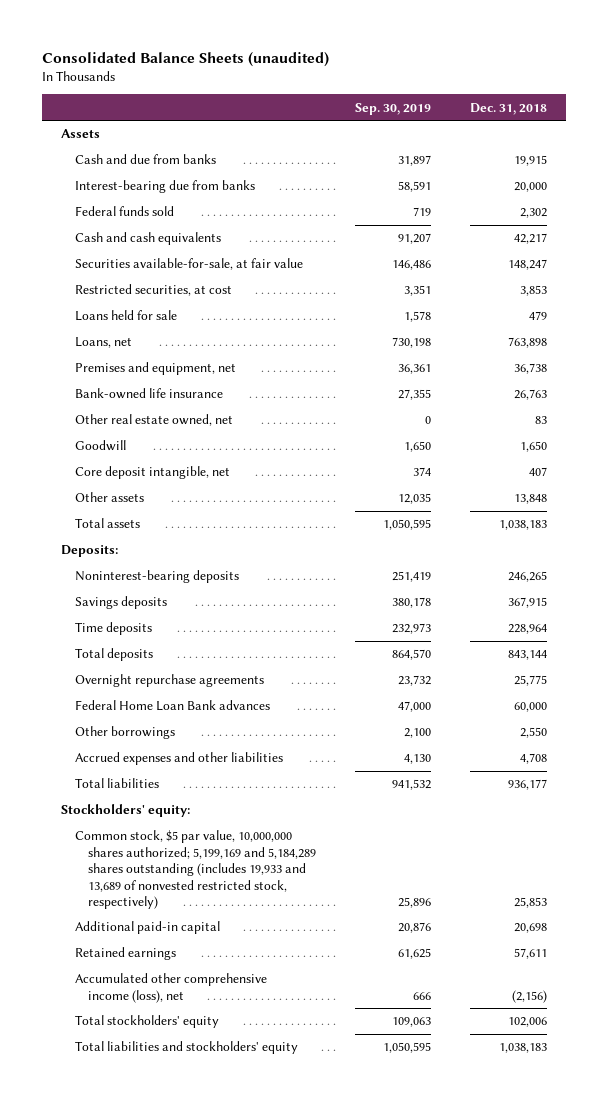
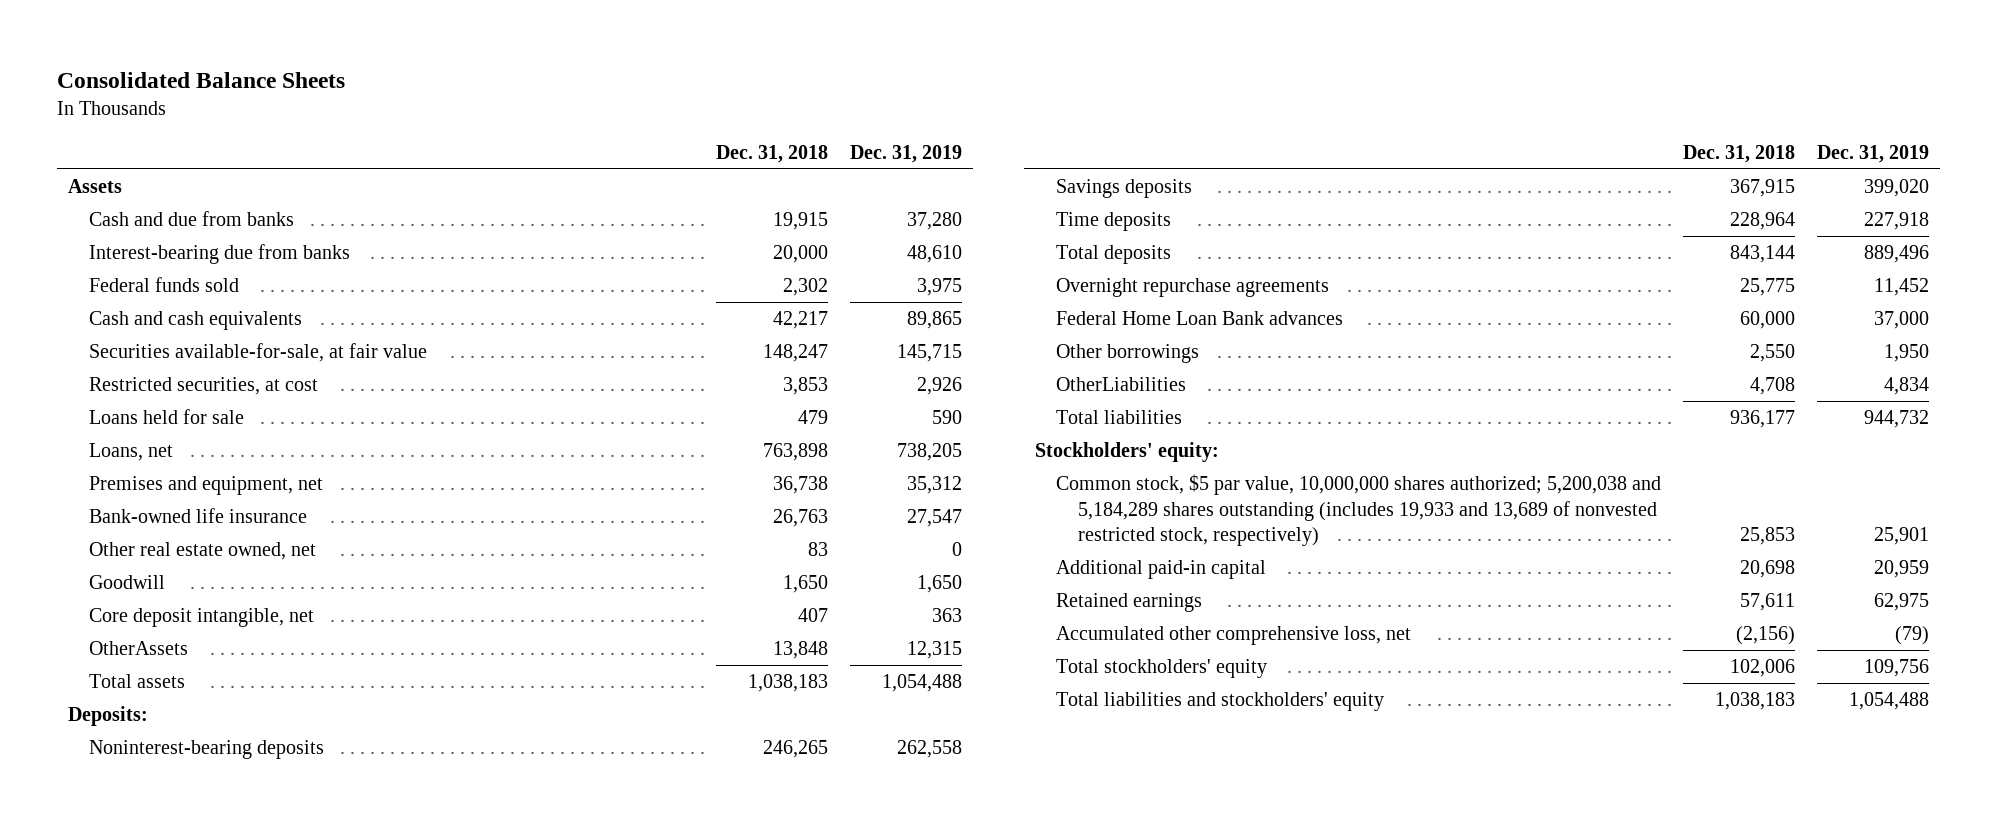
[41,51,329,67] Consolidated Balance Sheets (unaudited) -> [56,72,345,89] Consolidated Balance Sheets
[355,102,432,115] Sep. 30, 2019 -> none
none -> [850,144,963,163] Dec. 31, 2019
[74,492,144,503] Other assets -> [89,641,189,656] OtherAssets
[74,752,283,766] Accrued expenses and other liabilities -> [1056,377,1187,392] OtherLiabilities
[74,830,317,910] Common stock, $5 par value, 10,000,000 shares authorized; 5,199,169 and 5,184,289 shares outstanding (includes 19,933 and 13,689 of nonvested restricted stock, respectively) -> [1056,474,1662,547] Common stock, $5 par value, 10,000,000 shares authorized; 5,200,038 and 5,184,289 shares outstanding (includes 19,933 and 13,689 of nonvested restricted stock, respectively)
[74,973,267,1003] Accumulated other comprehensive income (loss), net -> [1056,626,1412,646] Accumulated other comprehensive loss, net

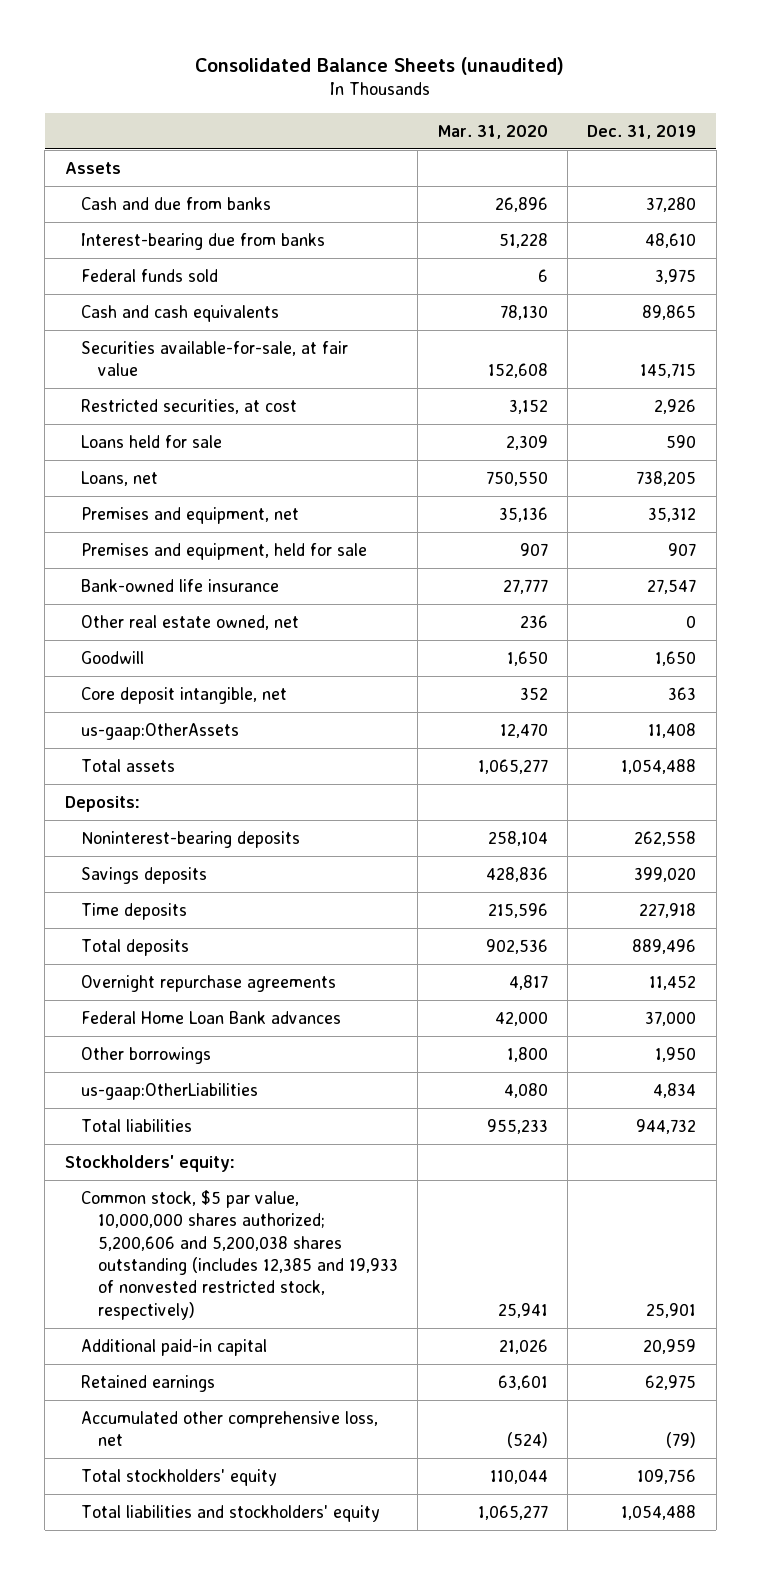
[56,72,345,89] Consolidated Balance Sheets -> [195,56,565,75] Consolidated Balance Sheets (unaudited)
[716,144,829,163] Dec. 31, 2018 -> none
none -> [437,124,548,139] Mar. 31, 2020
none -> [81,542,368,560] Premises and equipment, held for sale
[89,641,189,656] OtherAssets -> [81,722,240,740] us-gaap:OtherAssets
[907,641,963,660] 12,315 -> [648,722,697,738] 11,408
[1056,377,1187,392] OtherLiabilities -> [81,1082,259,1100] us-gaap:OtherLiabilities
[1056,474,1662,547] Common stock, $5 par value, 10,000,000 shares authorized; 5,200,038 and 5,184,289 shares outstanding (includes 19,933 and 13,689 of nonvested restricted stock, respectively) -> [81,1189,399,1320] Common stock, $5 par value, 10,000,000 shares authorized; 5,200,606 and 5,200,038 shares outstanding (includes 12,385 and 19,933 of nonvested restricted stock, respectively)

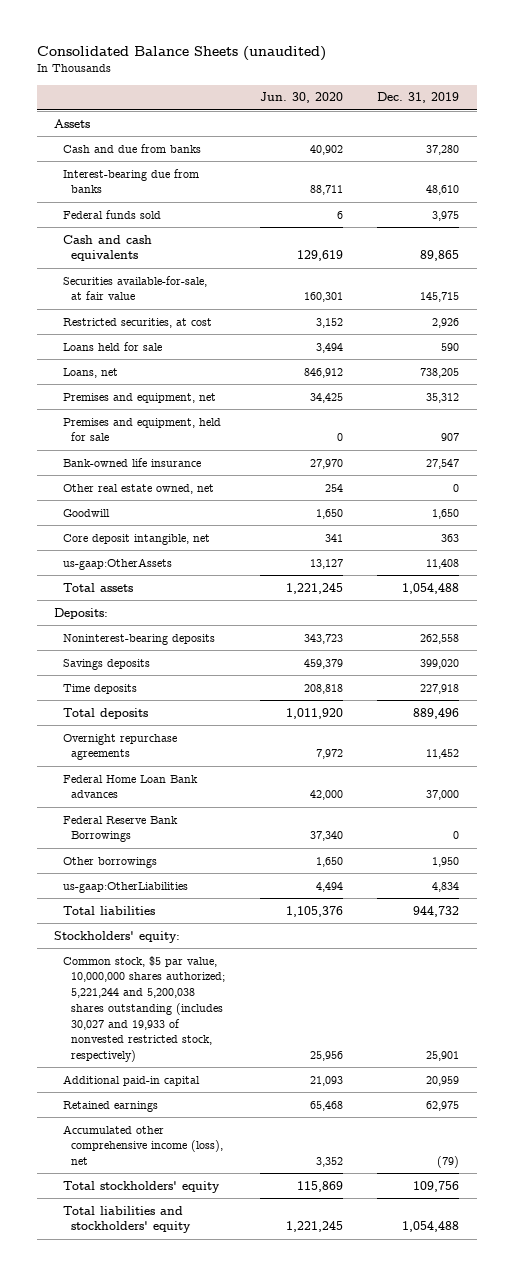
[437,124,548,139] Mar. 31, 2020 -> none
none -> [259,92,343,104] Jun. 30, 2020
none -> [62,815,178,843] Federal Reserve Bank Borrowings
[81,1189,399,1320] Common stock, $5 par value, 10,000,000 shares authorized; 5,200,606 and 5,200,038 shares outstanding (includes 12,385 and 19,933 of nonvested restricted stock, respectively) -> [62,955,226,1063] Common stock, $5 par value, 10,000,000 shares authorized; 5,221,244 and 5,200,038 shares outstanding (includes 30,027 and 19,933 of nonvested restricted stock, respectively)
[81,1410,379,1447] Accumulated other comprehensive loss, net -> [62,1124,224,1166] Accumulated other comprehensive income (loss), net

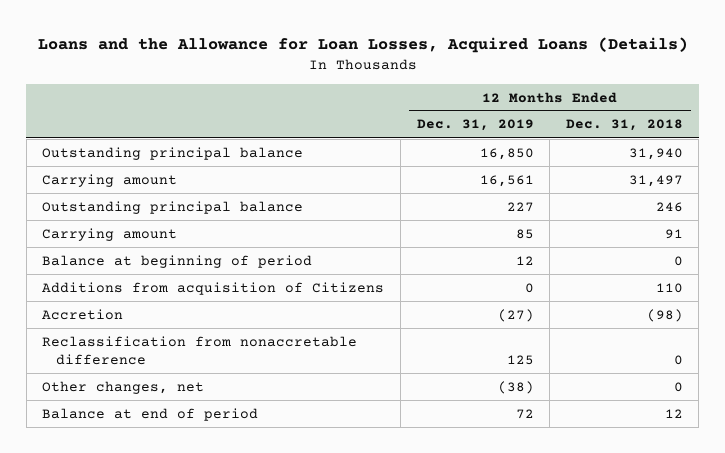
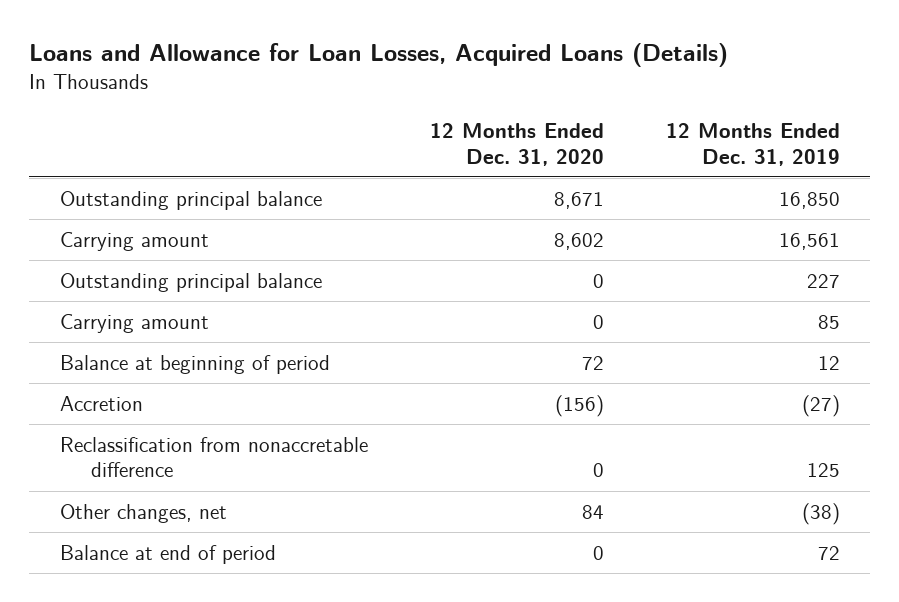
[37,37,688,54] Loans and the Allowance for Loan Losses, Acquired Loans (Details) -> [28,43,728,68] Loans and Allowance for Loan Losses, Acquired Loans (Details)
[565,119,683,132] Dec. 31, 2018 -> none
none -> [429,122,604,166] 12 Months Ended Dec. 31, 2020
[42,281,385,295] Additions from acquisition of Citizens -> none

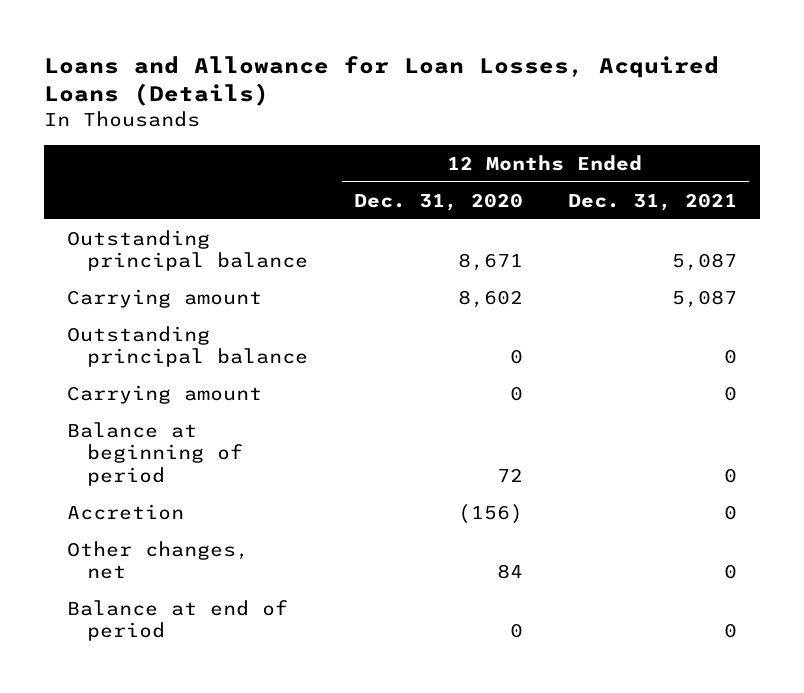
[665,122,840,166] 12 Months Ended Dec. 31, 2019 -> none
none -> [568,192,738,211] Dec. 31, 2021
[59,436,368,478] Reclassification from nonaccretable difference -> none

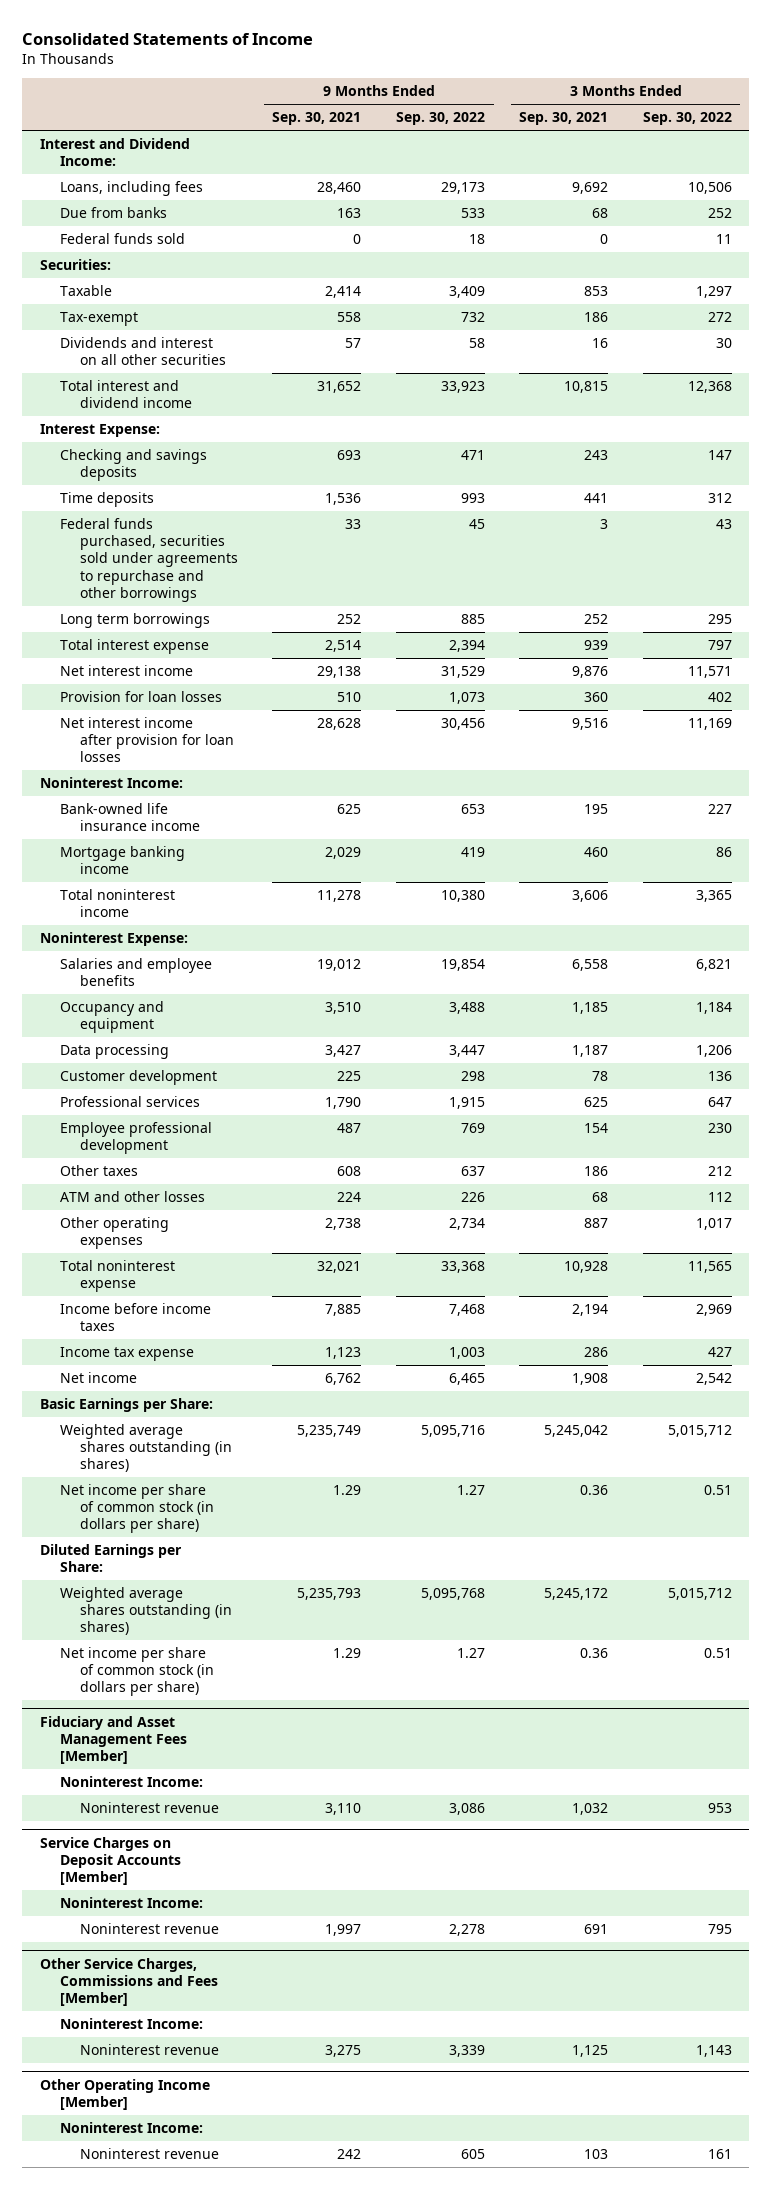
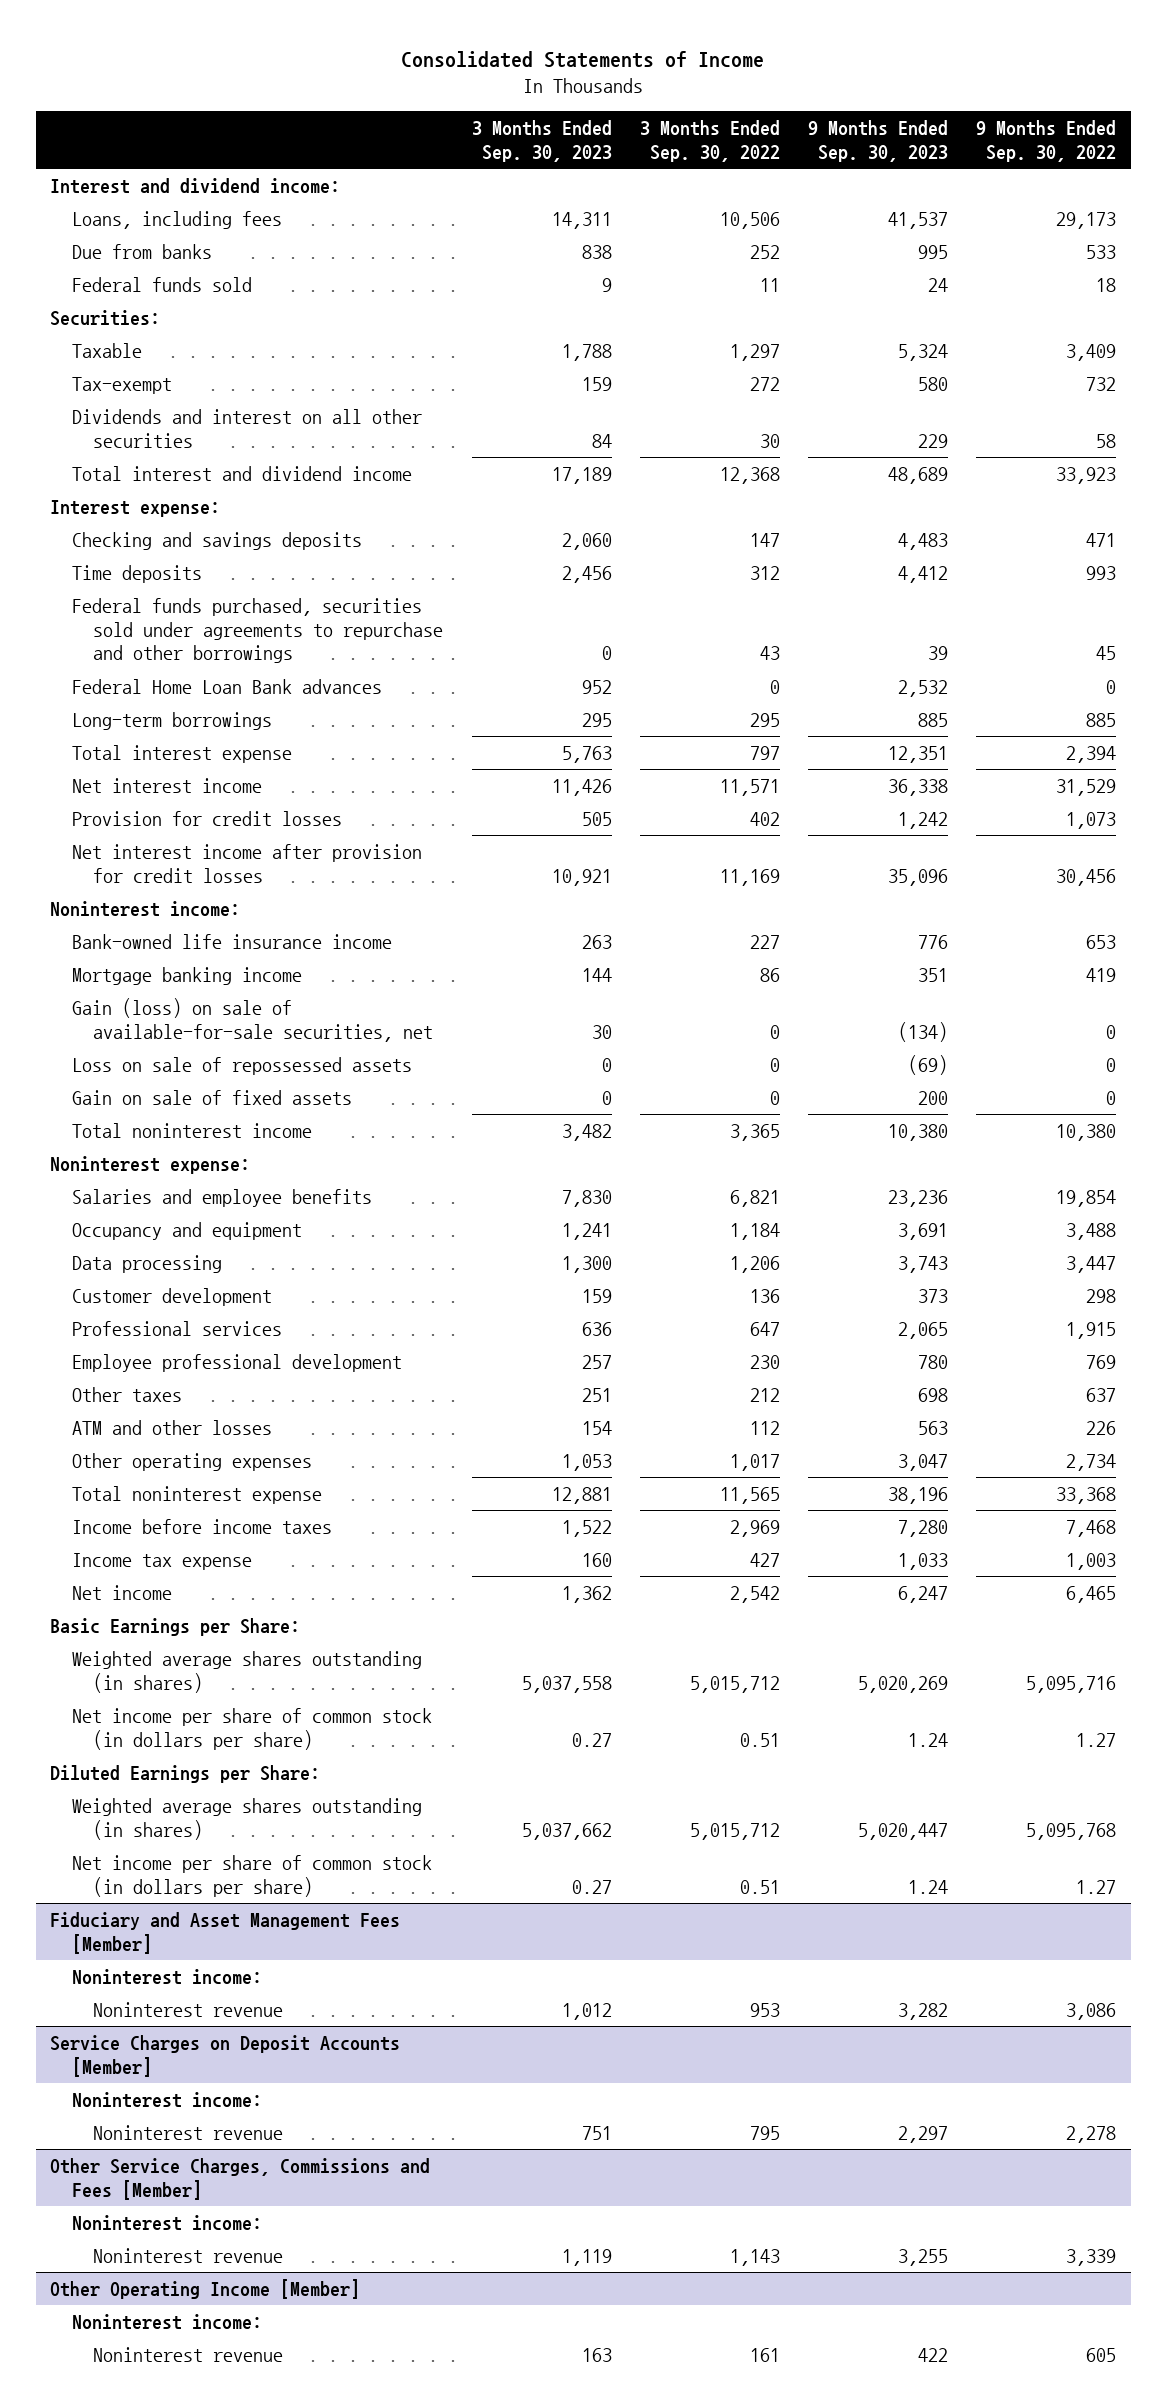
[272,112,362,126] Sep. 30, 2021 -> none
[519,112,609,126] Sep. 30, 2021 -> none
none -> [471,119,612,162] 3 Months Ended Sep. 30, 2023
none -> [808,119,949,162] 9 Months Ended Sep. 30, 2023
[39,138,190,167] Interest and Dividend Income: -> [49,177,340,194] Interest and dividend income:
[39,424,160,438] Interest Expense: -> [49,499,220,517] Interest expense:
none -> [71,678,382,694] Federal Home Loan Bank advances
[59,613,210,629] Long term borrowings -> [71,711,272,730] Long-term borrowings
[59,691,222,703] Provision for loan losses -> [71,810,342,826] Provision for credit losses
[59,717,235,763] Net interest income after provision for loan losses -> [71,843,422,883] Net interest income after provision for credit losses
[39,777,183,789] Noninterest Income: -> [49,900,240,917] Noninterest income:
none -> [71,997,434,1042] Gain (loss) on sale of available-for-sale securities, net
none -> [71,1056,412,1075] Loss on sale of repossessed assets
none -> [71,1089,352,1105] Gain on sale of fixed assets
[39,932,188,947] Noninterest Expense: -> [49,1155,250,1174] Noninterest expense:
[59,1776,203,1788] Noninterest Income: -> [71,1968,262,1985] Noninterest income:
[59,1897,203,1909] Noninterest Income: -> [71,2091,262,2108] Noninterest income:
[59,2018,203,2030] Noninterest Income: -> [71,2214,262,2231] Noninterest income:
[59,2122,203,2134] Noninterest Income: -> [71,2313,262,2330] Noninterest income:

